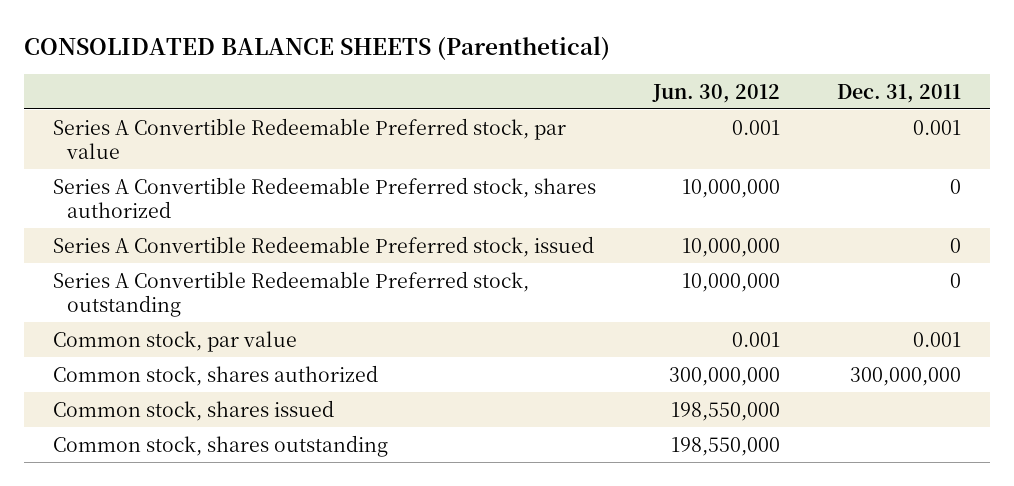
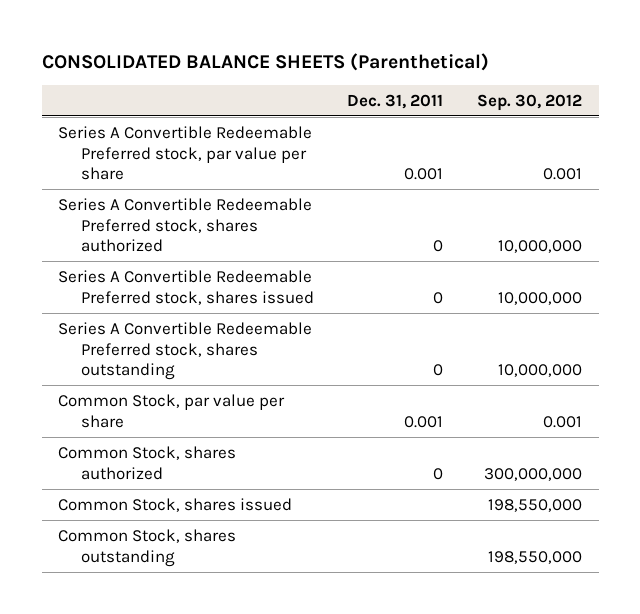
[652,83,781,103] Jun. 30, 2012 -> none
none -> [476,93,582,111] Sep. 30, 2012
[53,117,567,159] Series A Convertible Redeemable Preferred stock, par value -> [58,125,313,181] Series A Convertible Redeemable Preferred stock, par value per share
[53,235,595,257] Series A Convertible Redeemable Preferred stock, issued -> [58,269,314,305] Series A Convertible Redeemable Preferred stock, shares issued
[53,270,530,317] Series A Convertible Redeemable Preferred stock, outstanding -> [58,321,313,381] Series A Convertible Redeemable Preferred stock, shares outstanding
[53,330,298,352] Common stock, par value -> [58,393,286,428] Common Stock, par value per share
[53,364,379,386] Common stock, shares authorized -> [58,445,237,480] Common Stock, shares authorized
[850,366,962,386] 300,000,000 -> [433,467,444,480] 0
[53,399,335,421] Common stock, shares issued -> [58,497,293,512] Common Stock, shares issued
[53,434,389,457] Common stock, shares outstanding -> [58,528,237,567] Common Stock, shares outstanding

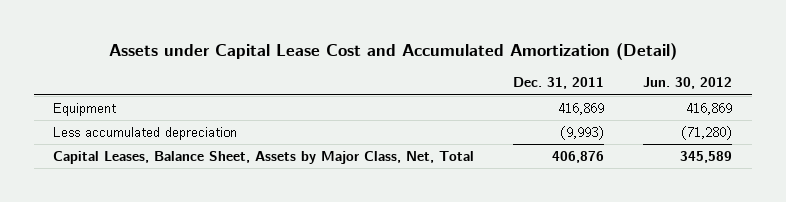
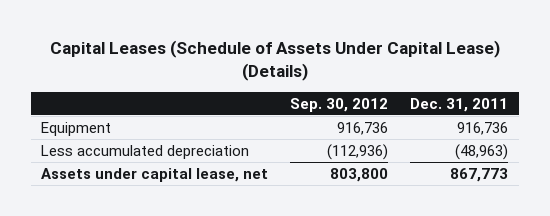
[108,43,677,61] Assets under Capital Lease Cost and Accumulated Amortization (Detail) -> [49,39,500,81] Capital Leases (Schedule of Assets Under Capital Lease) (Details)
[643,77,733,90] Jun. 30, 2012 -> none
none -> [290,97,389,112] Sep. 30, 2012
[558,103,605,116] 416,869 -> [457,121,509,135] 916,736
[560,126,605,141] (9,993) -> [455,143,509,160] (48,963)
[53,151,475,165] Capital Leases, Balance Sheet, Assets by Major Class, Net, Total -> [41,167,269,182] Assets under capital lease, net
[552,151,605,164] 406,876 -> [450,167,509,182] 867,773

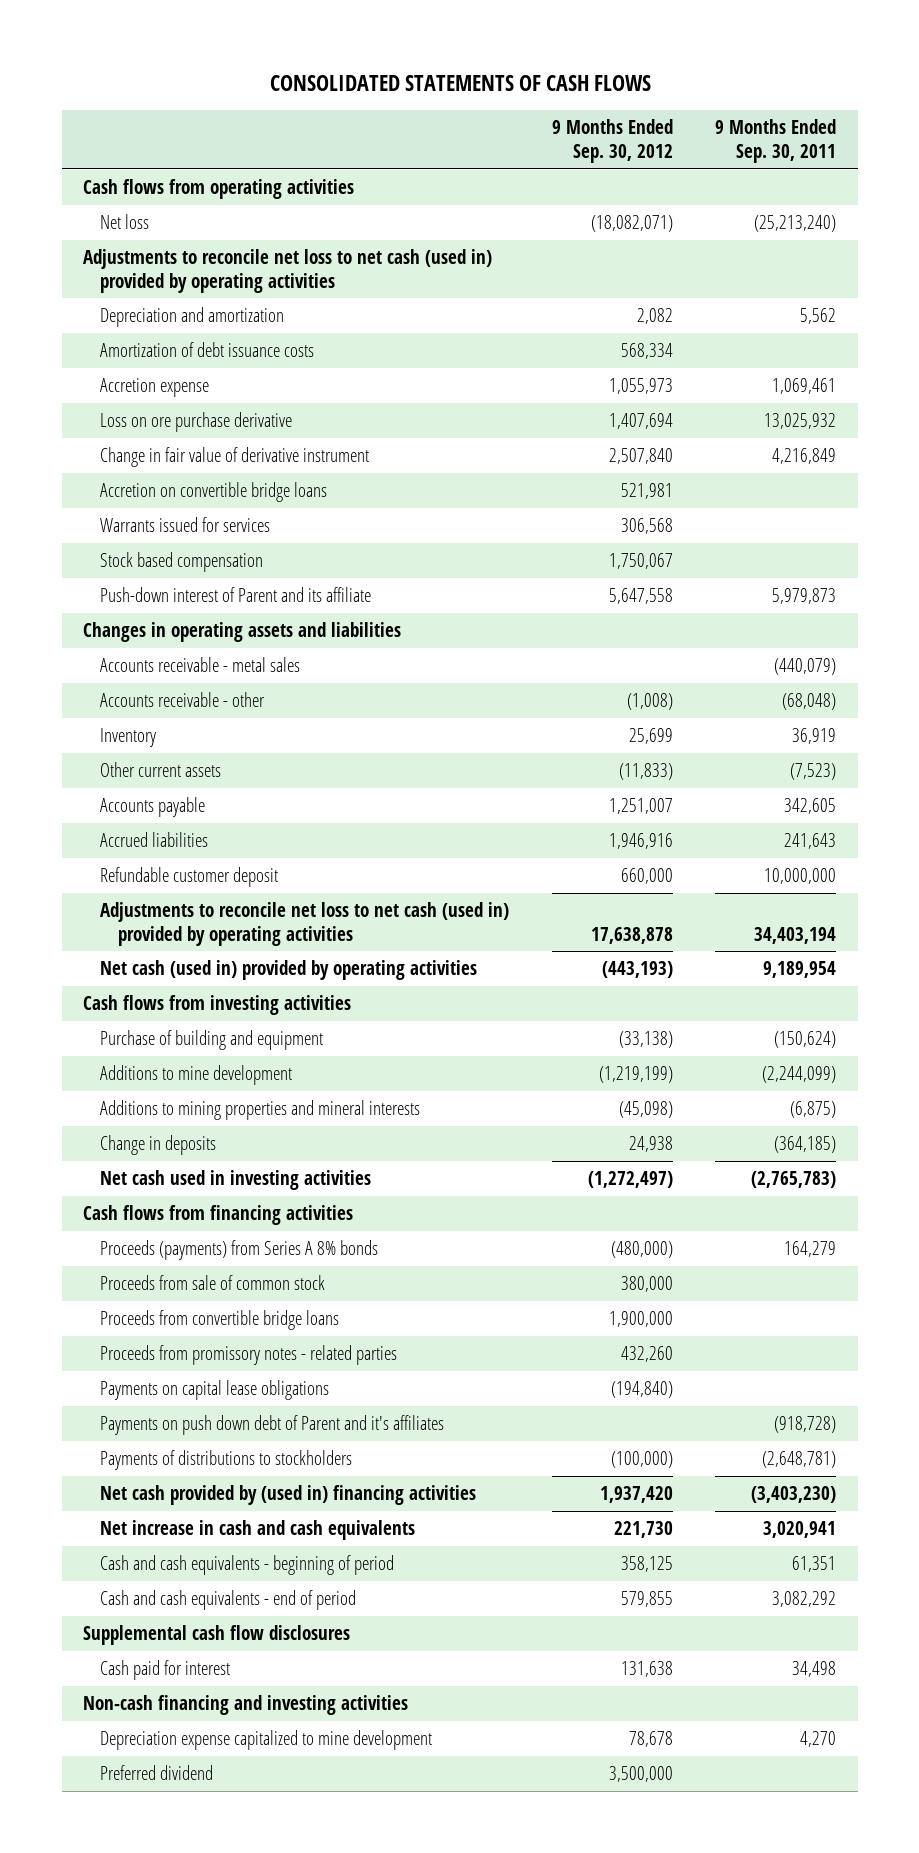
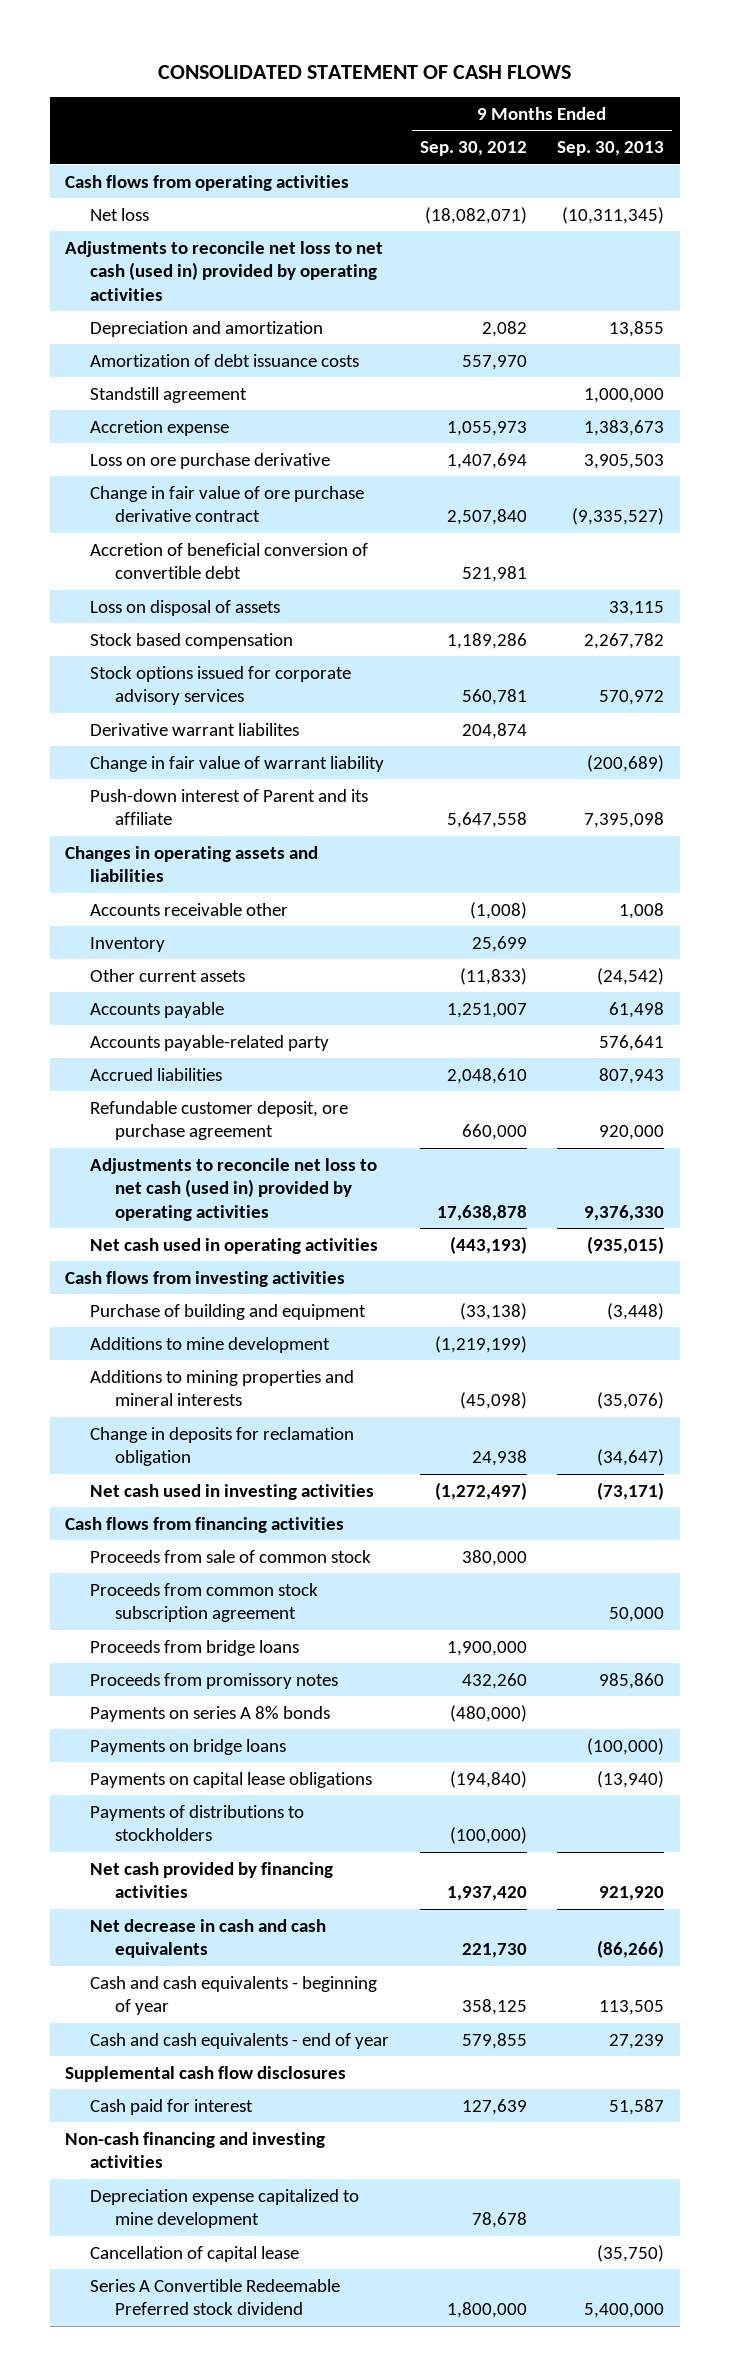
[269,75,651,92] CONSOLIDATED STATEMENTS OF CASH FLOWS -> [157,64,571,79] CONSOLIDATED STATEMENT OF CASH FLOWS
[715,119,837,163] 9 Months Ended Sep. 30, 2011 -> none
none -> [557,141,665,157] Sep. 30, 2013
[620,343,673,360] 568,334 -> [461,354,527,370] 557,970
none -> [90,386,248,403] Standstill agreement
[100,517,271,533] Warrants issued for services -> none
[100,447,370,468] Change in fair value of derivative instrument -> [90,485,365,523] Change in fair value of ore purchase derivative contract
[100,482,328,503] Accretion on convertible bridge loans -> [90,542,369,580] Accretion of beneficial conversion of convertible debt
none -> [90,599,281,616] Loss on disposal of assets
[608,553,673,570] 1,750,067 -> [446,632,527,649] 1,189,286
none -> [90,665,352,706] Stock options issued for corporate advisory services
none -> [90,722,300,736] Derivative warrant liabilites
none -> [90,755,385,772] Change in fair value of warrant liability
[100,657,301,673] Accounts receivable - metal sales -> none
[100,692,266,708] Accounts receivable - other -> [90,902,289,916] Accounts receivable other
none -> [90,1034,330,1051] Accounts payable-related party
[608,833,673,850] 1,946,916 -> [446,1067,527,1084] 2,048,610
[100,867,279,888] Refundable customer deposit -> [90,1100,349,1141] Refundable customer deposit, ore purchase agreement
[100,960,478,981] Net cash (used in) provided by operating activities -> [90,1237,379,1254] Net cash used in operating activities
[100,1135,217,1156] Change in deposits -> [90,1426,355,1467] Change in deposits for reclamation obligation
[100,1240,379,1261] Proceeds (payments) from Series A 8% bonds -> none
none -> [90,1582,319,1623] Proceeds from common stock subscription agreement
[100,1310,340,1331] Proceeds from convertible bridge loans -> [90,1639,300,1656] Proceeds from bridge loans
[100,1345,398,1366] Proceeds from promissory notes - related parties -> [90,1672,339,1689] Proceeds from promissory notes
none -> [90,1705,331,1722] Payments on series A 8% bonds
none -> [90,1738,287,1755] Payments on bridge loans
[100,1415,445,1436] Payments on push down debt of Parent and it's affiliates -> none
[100,1485,477,1506] Net cash provided by (used in) financing activities -> [90,1861,334,1899] Net cash provided by financing activities
[100,1520,416,1541] Net increase in cash and cash equivalents -> [90,1918,327,1959] Net decrease in cash and cash equivalents
[100,1555,395,1576] Cash and cash equivalents - beginning of period -> [90,1975,378,2016] Cash and cash equivalents - beginning of year
[100,1590,357,1611] Cash and cash equivalents - end of period -> [90,2032,390,2049] Cash and cash equivalents - end of year
[620,1661,673,1678] 131,638 -> [461,2098,527,2115] 127,639
[100,1765,214,1781] Preferred dividend -> none
none -> [90,2245,300,2262] Cancellation of capital lease
none -> [90,2278,341,2316] Series A Convertible Redeemable Preferred stock dividend

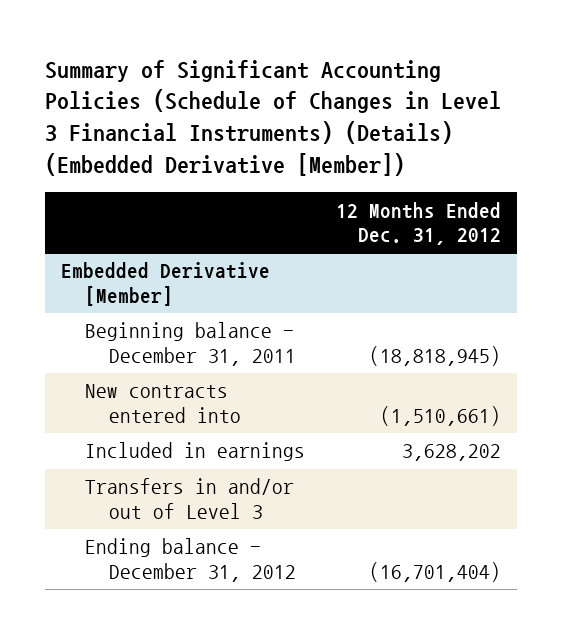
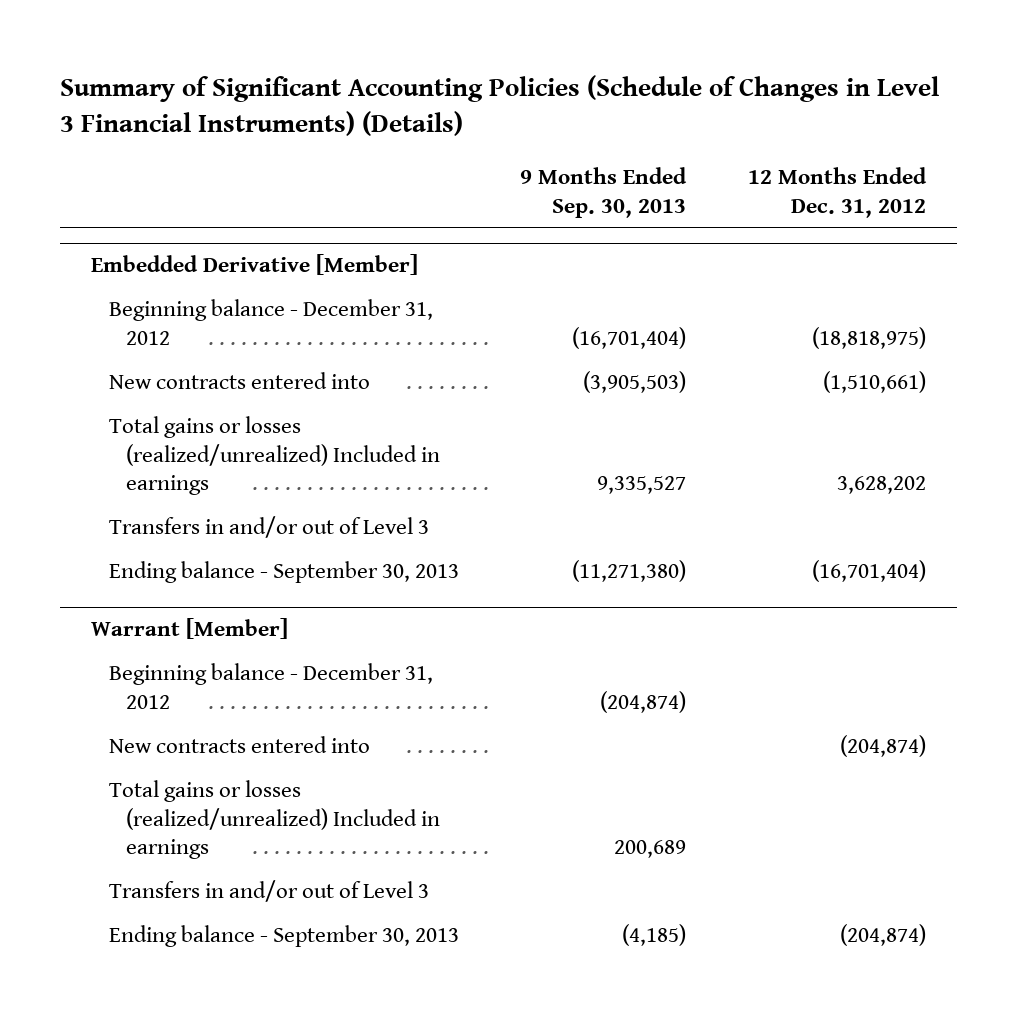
[45,59,502,176] Summary of Significant Accounting Policies (Schedule of Changes in Level 3 Financial Instruments) (Details) (Embedded Derivative [Member]) -> [60,75,940,137] Summary of Significant Accounting Policies (Schedule of Changes in Level 3 Financial Instruments) (Details)
none -> [520,167,688,219] 9 Months Ended Sep. 30, 2013
[84,322,297,366] Beginning balance - December 31, 2011 -> [108,299,433,345] Beginning balance - December 31, 2012
[368,345,501,366] (18,818,945) -> [812,326,927,349] (18,818,975)
[84,442,305,462] Included in earnings -> [108,416,441,496] Total gains or losses (realized/unrealized) Included in earnings
[84,538,297,582] Ending balance - December 31, 2012 -> [108,561,459,584] Ending balance - September 30, 2013
none -> [90,618,288,640] Warrant [Member]
none -> [108,663,433,709] Beginning balance - December 31, 2012
none -> [108,736,370,754] New contracts entered into
none -> [108,780,441,860] Total gains or losses (realized/unrealized) Included in earnings
none -> [108,880,429,903] Transfers in and/or out of Level 3
none -> [108,925,459,948] Ending balance - September 30, 2013

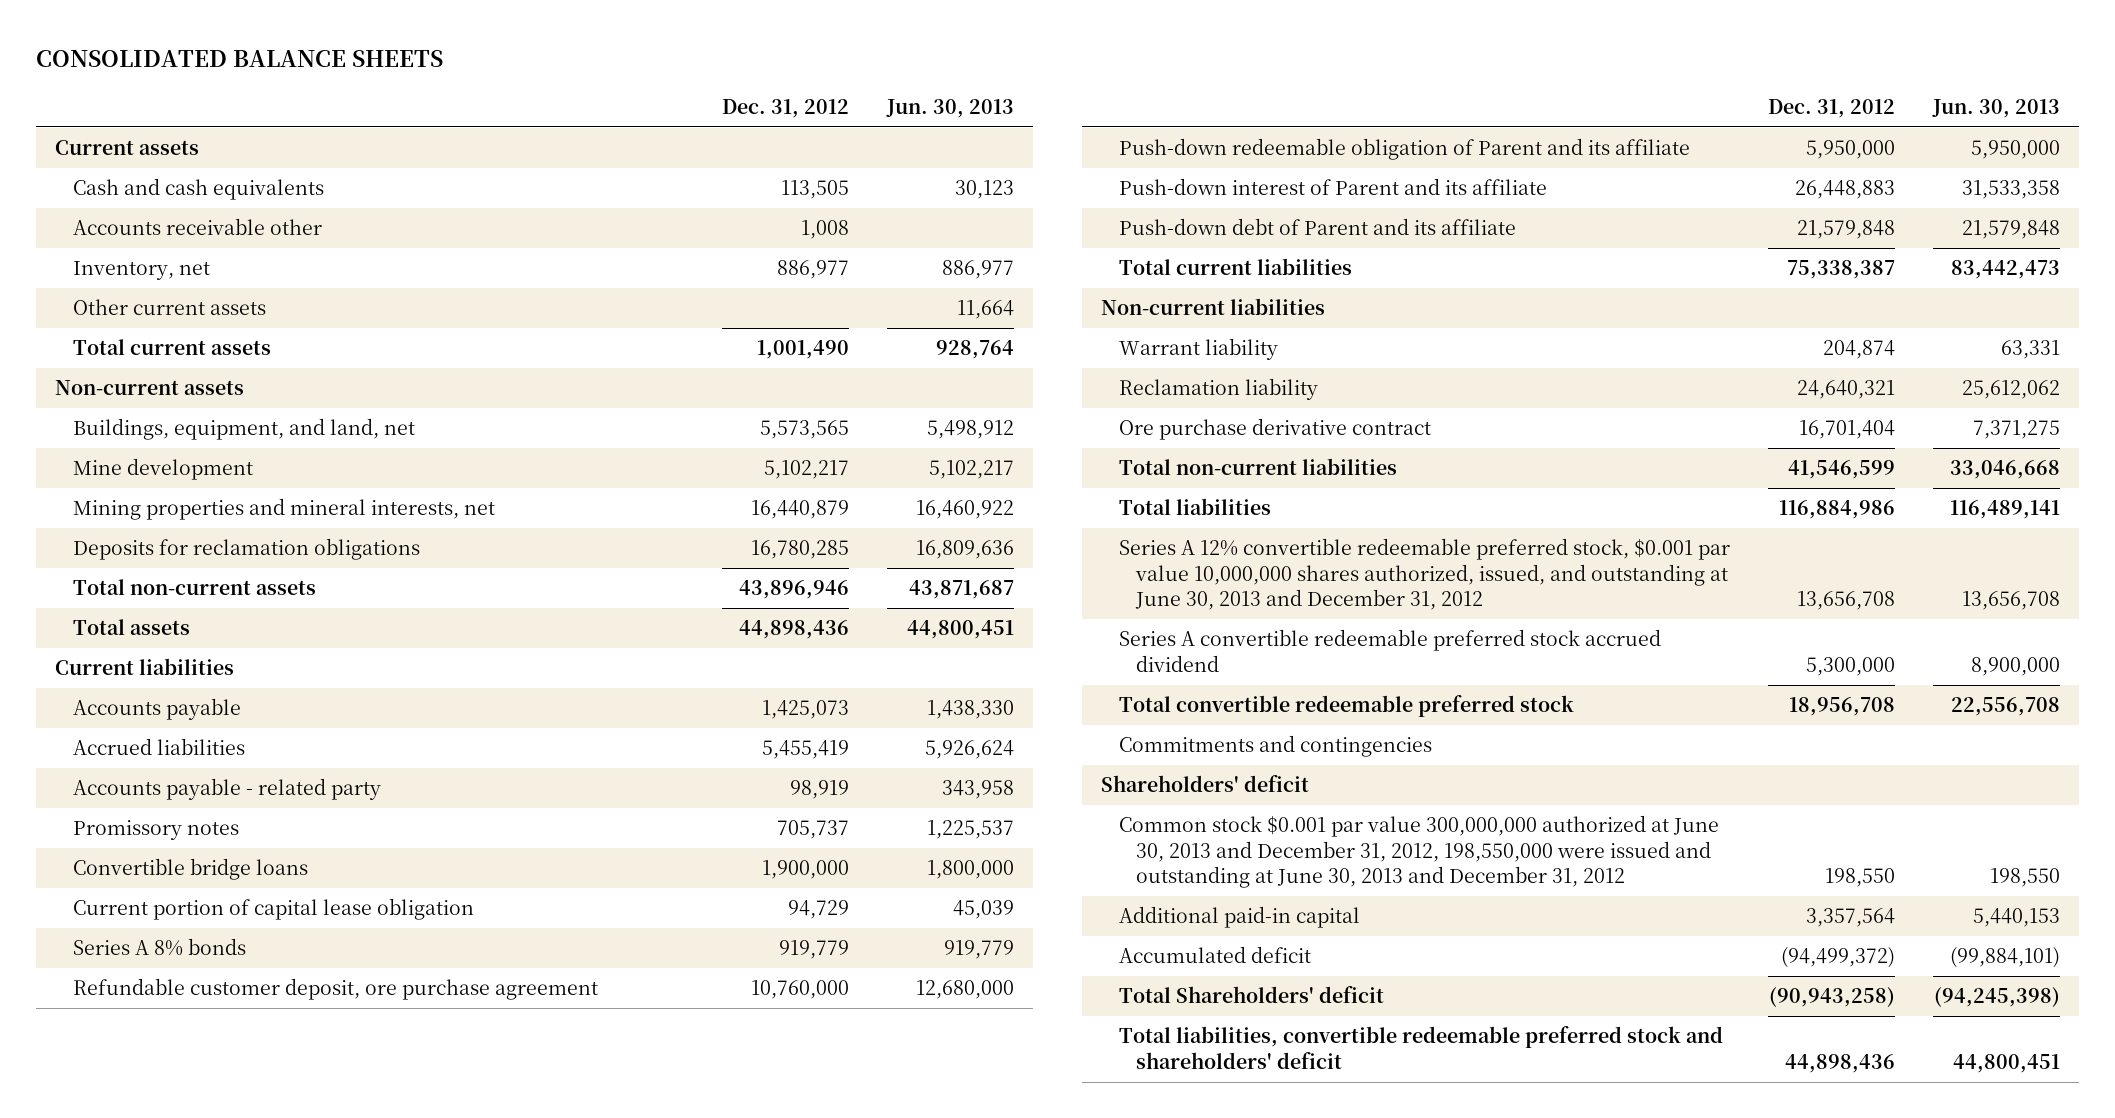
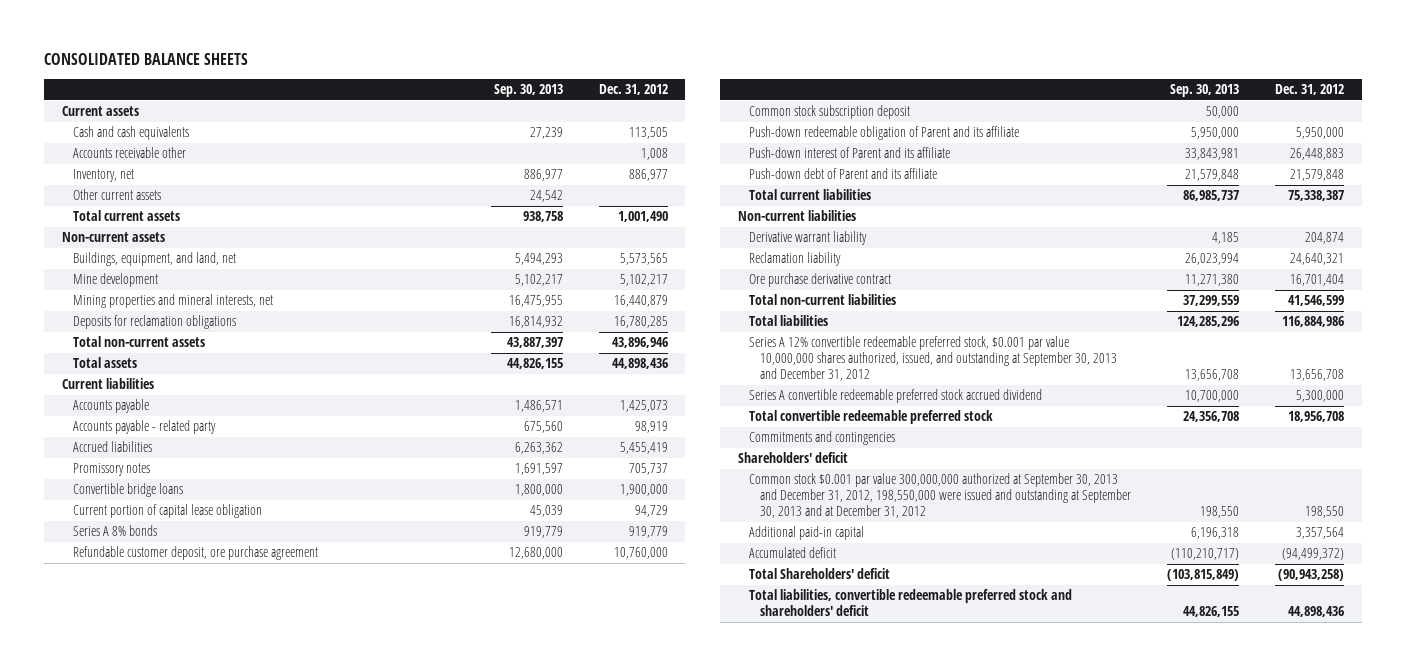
[885,98,1014,118] Jun. 30, 2013 -> none
none -> [493,84,563,98] Sep. 30, 2013
[72,738,245,756] Accrued liabilities -> [72,441,152,453] Accrued liabilities
none -> [748,105,910,120] Common stock subscription deposit
[1118,338,1278,361] Warrant liability -> [748,231,867,246] Derivative warrant liability
[1118,538,1730,611] Series A 12% convertible redeemable preferred stock, $0.001 par value 10,000,000 shares authorized, issued, and outstanding at June 30, 2013 and December 31, 2012 -> [748,336,1118,382] Series A 12% convertible redeemable preferred stock, $0.001 par value 10,000,000 shares authorized, issued, and outstanding at September 30, 2013 and December 31, 2012
[1118,815,1719,889] Common stock $0.001 par value 300,000,000 authorized at June 30, 2013 and December 31, 2012, 198,550,000 were issued and outstanding at June 30, 2013 and December 31, 2012 -> [748,473,1132,519] Common stock $0.001 par value 300,000,000 authorized at September 30, 2013 and December 31, 2012, 198,550,000 were issued and outstanding at September 30, 2013 and at December 31, 2012

